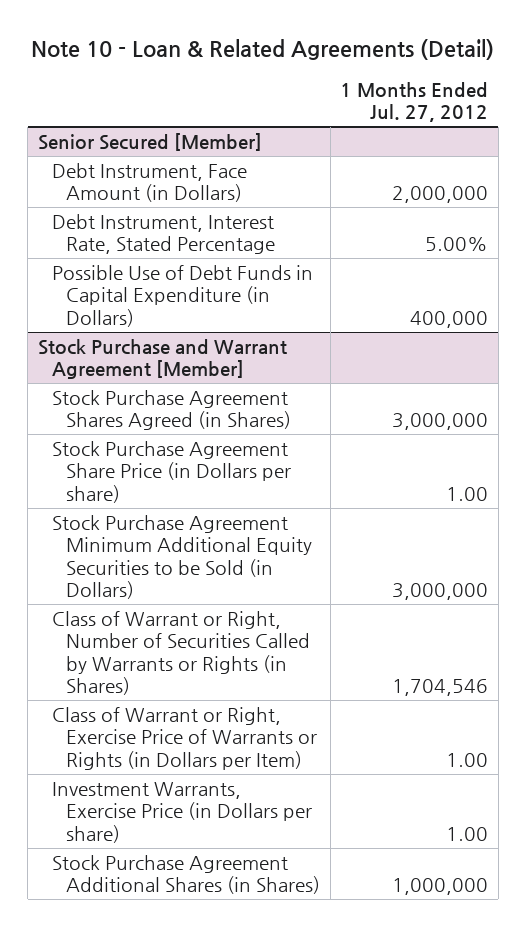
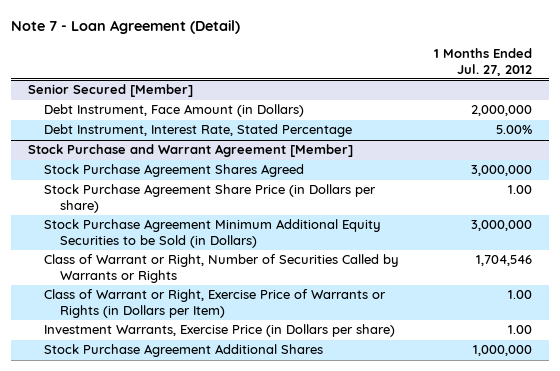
[30,39,494,61] Note 10 - Loan & Related Agreements (Detail) -> [10,19,240,34] Note 7 - Loan Agreement (Detail)
[51,264,313,327] Possible Use of Debt Funds in Capital Expenditure (in Dollars) -> none
[51,389,292,431] Stock Purchase Agreement Shares Agreed (in Shares) -> [44,164,305,178] Stock Purchase Agreement Shares Agreed
[51,610,311,695] Class of Warrant or Right, Number of Securities Called by Warrants or Rights (in Shares) -> [44,254,400,284] Class of Warrant or Right, Number of Securities Called by Warrants or Rights
[51,854,321,895] Stock Purchase Agreement Additional Shares (in Shares) -> [44,344,324,358] Stock Purchase Agreement Additional Shares

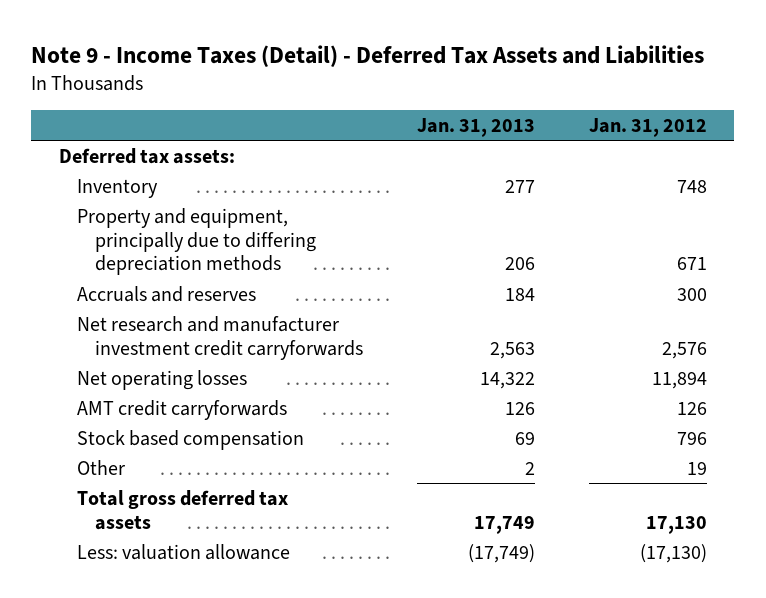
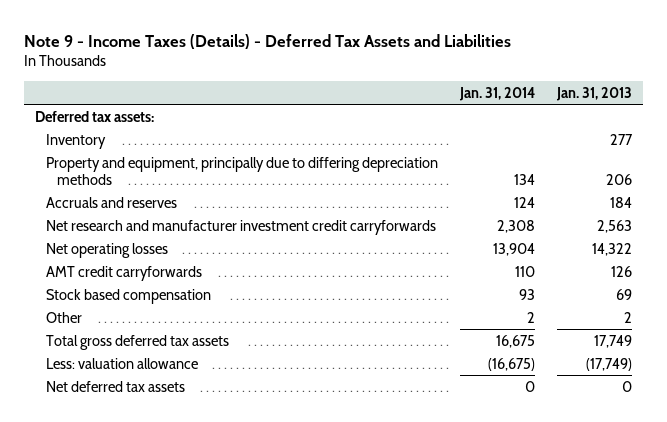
[31,44,705,67] Note 9 - Income Taxes (Detail) - Deferred Tax Assets and Liabilities -> [24,33,512,49] Note 9 - Income Taxes (Details) - Deferred Tax Assets and Liabilities
[589,118,708,138] Jan. 31, 2012 -> none
none -> [458,86,535,101] Jan. 31, 2014
none -> [46,380,186,392] Net deferred tax assets

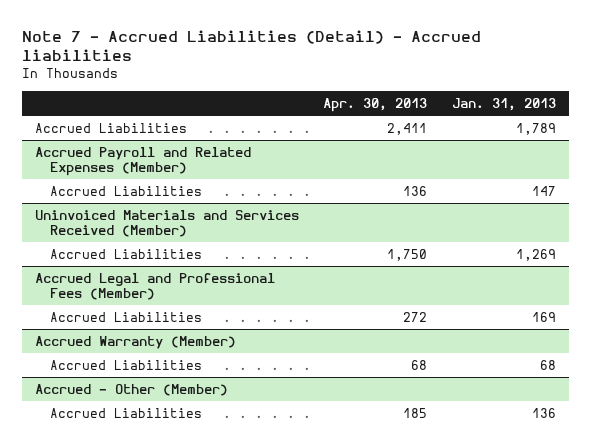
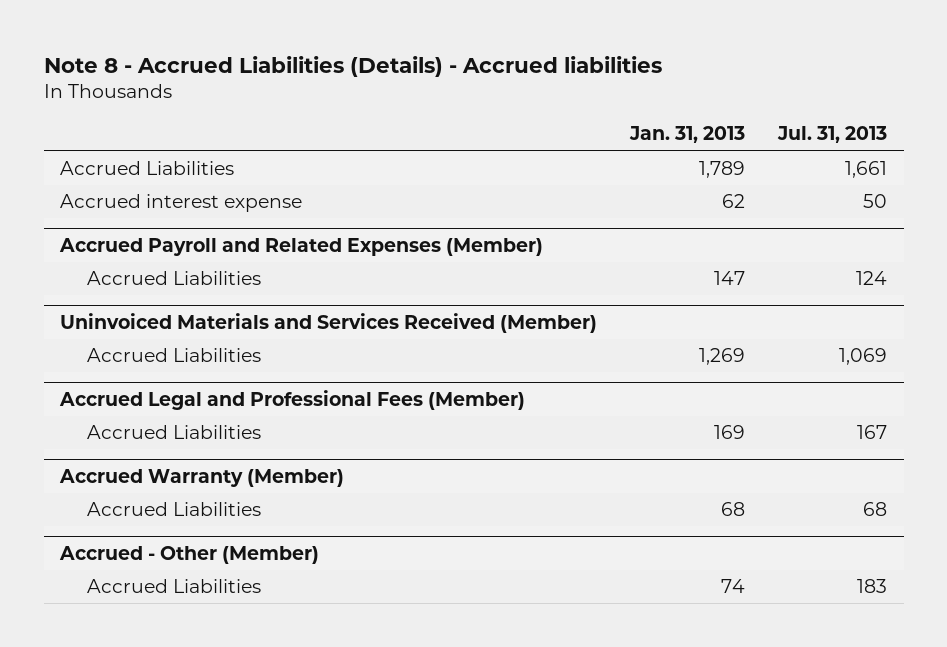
[22,29,482,62] Note 7 - Accrued Liabilities (Detail) - Accrued liabilities -> [43,55,662,77] Note 8 - Accrued Liabilities (Details) - Accrued liabilities
[323,97,428,112] Apr. 30, 2013 -> none
none -> [777,126,888,144] Jul. 31, 2013
none -> [60,194,303,213] Accrued interest expense
[532,407,557,418] 136 -> [721,579,746,594] 74

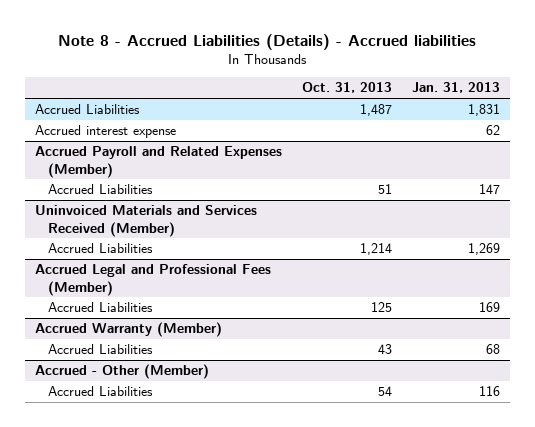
[777,126,888,144] Jul. 31, 2013 -> none
none -> [301,82,392,94] Oct. 31, 2013
[699,161,746,179] 1,789 -> [468,104,501,117] 1,831
[721,579,746,594] 74 -> [479,386,501,397] 116

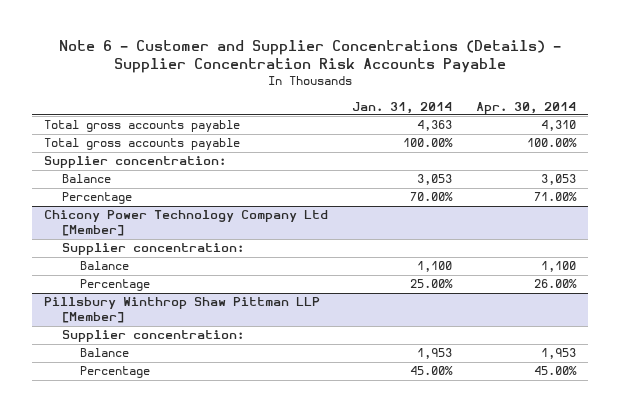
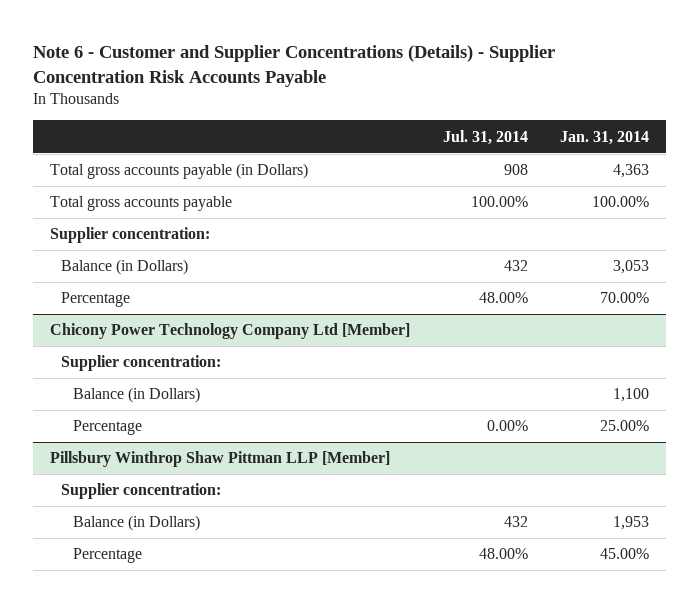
[475,101,576,114] Apr. 30, 2014 -> none
none -> [442,129,528,145] Jul. 31, 2014
[44,120,241,133] Total gross accounts payable -> [49,163,308,180] Total gross accounts payable (in Dollars)
[62,174,112,184] Balance -> [61,259,189,276] Balance (in Dollars)
[80,261,130,271] Balance -> [72,387,200,404] Balance (in Dollars)
[80,348,130,358] Balance -> [72,515,200,532] Balance (in Dollars)

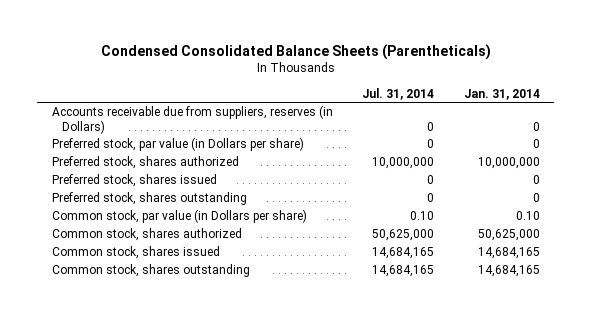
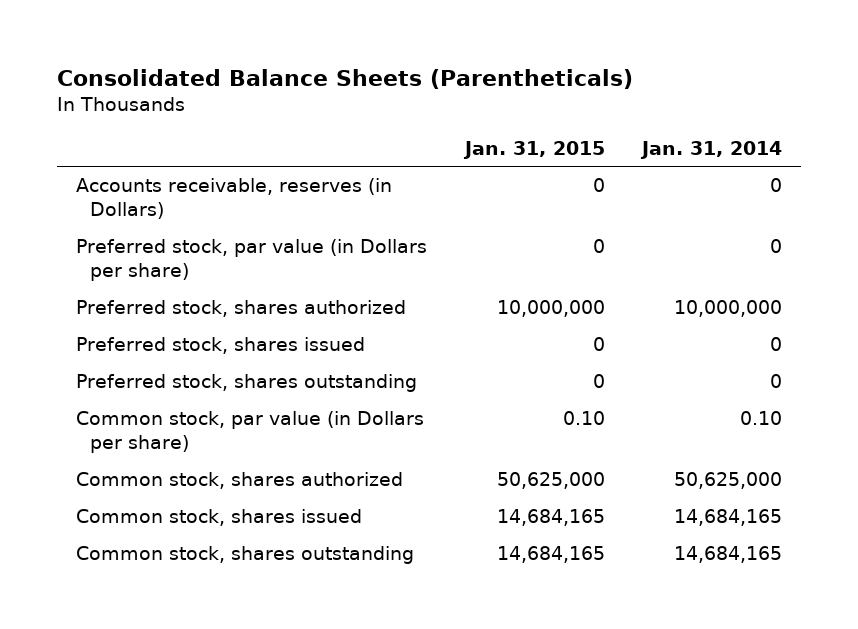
[100,43,491,60] Condensed Consolidated Balance Sheets (Parentheticals) -> [57,69,634,90] Consolidated Balance Sheets (Parentheticals)
[362,87,435,100] Jul. 31, 2014 -> none
none -> [462,141,605,160] Jan. 31, 2015
[51,105,333,134] Accounts receivable due from suppliers, reserves (in Dollars) -> [75,178,392,220] Accounts receivable, reserves (in Dollars)

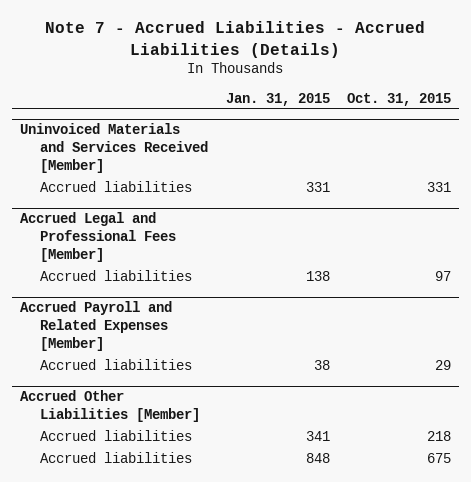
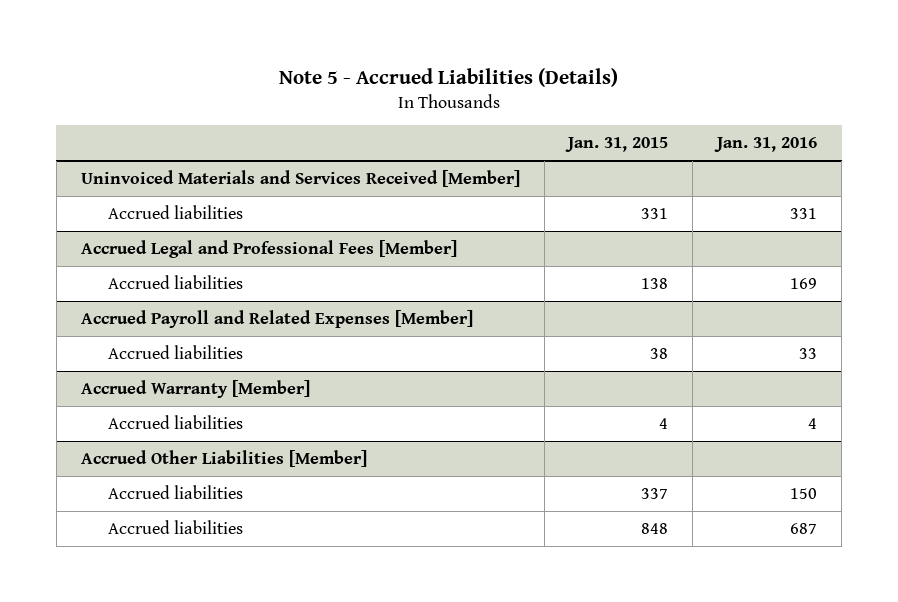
[45,21,426,58] Note 7 - Accrued Liabilities - Accrued Liabilities (Details) -> [278,67,618,87] Note 5 - Accrued Liabilities (Details)
[346,92,451,106] Oct. 31, 2015 -> none
none -> [714,137,818,153] Jan. 31, 2016
none -> [80,379,310,398] Accrued Warranty [Member]
none -> [107,414,243,429] Accrued liabilities
[305,431,330,442] 341 -> [641,487,669,499] 337

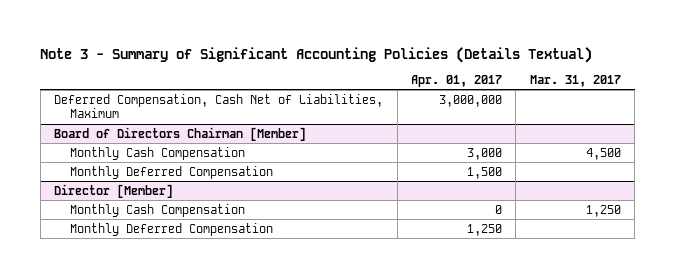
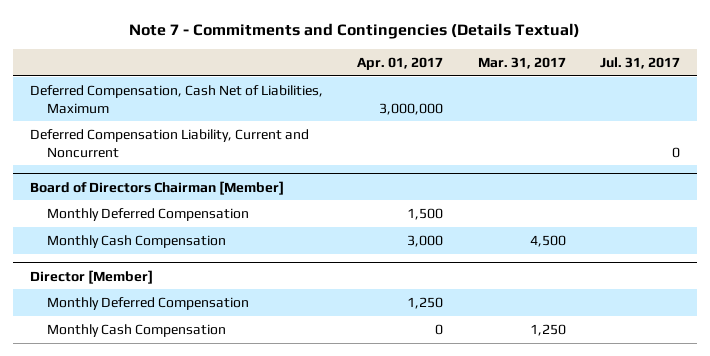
[40,46,593,63] Note 3 - Summary of Significant Accounting Policies (Details Textual) -> [129,22,581,39] Note 7 - Commitments and Contingencies (Details Textual)
none -> [599,56,680,69] Jul. 31, 2017
none -> [30,128,310,158] Deferred Compensation Liability, Current and Noncurrent
[69,146,245,160] Monthly Cash Compensation -> [46,234,226,248] Monthly Cash Compensation
[69,203,245,217] Monthly Cash Compensation -> [46,323,226,337] Monthly Cash Compensation

